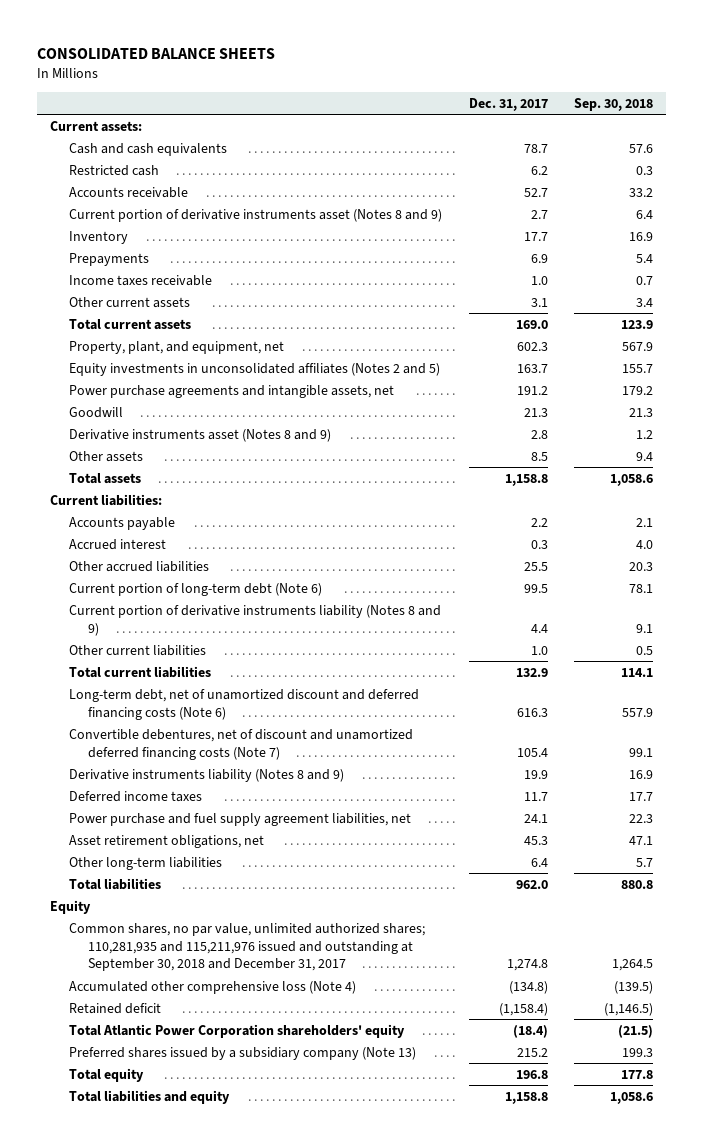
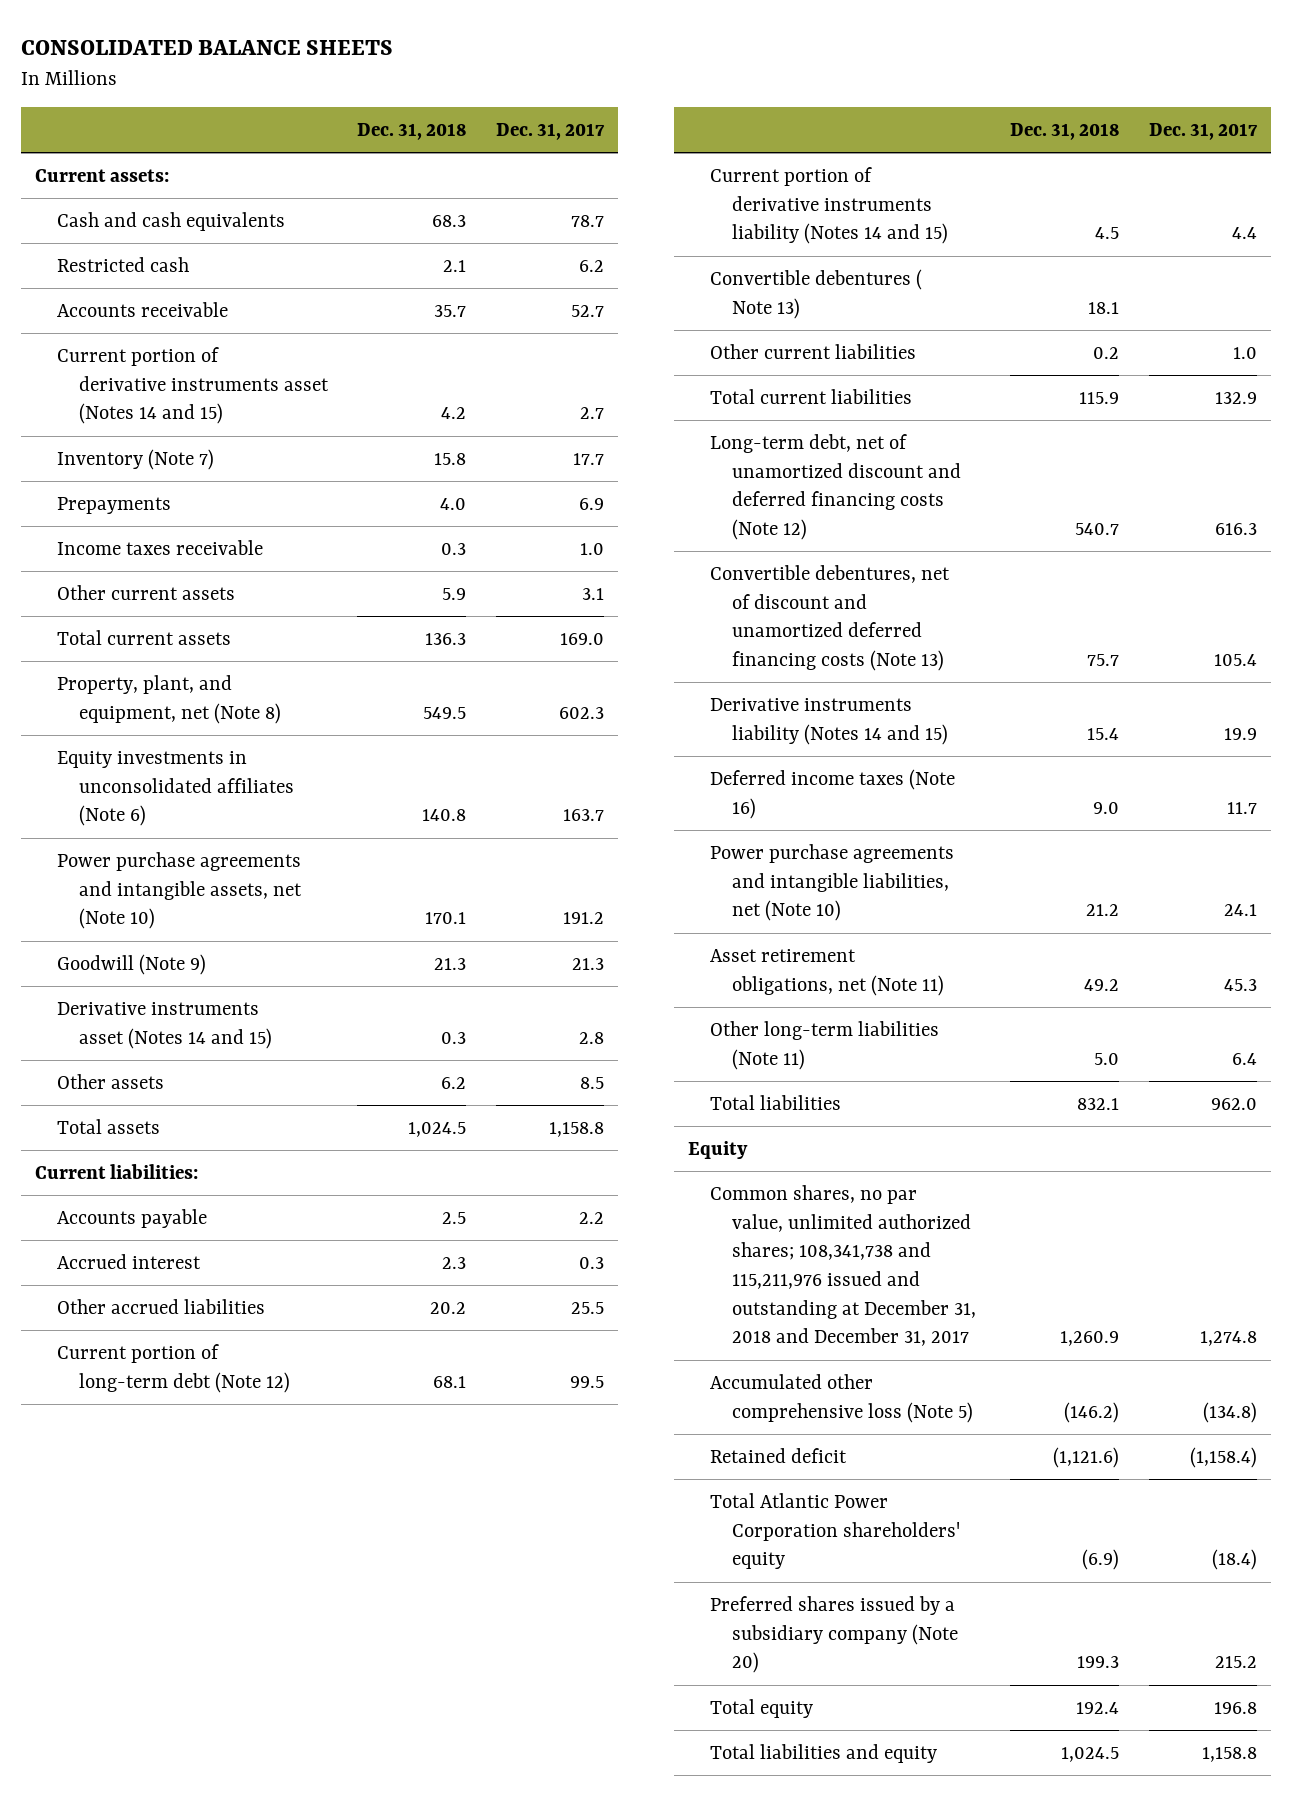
[573,97,653,111] Sep. 30, 2018 -> none
none -> [357,123,467,141] Dec. 31, 2018
[69,208,443,222] Current portion of derivative instruments asset (Notes 8 and 9) -> [57,346,329,425] Current portion of derivative instruments asset (Notes 14 and 15)
[69,230,129,244] Inventory -> [57,448,215,470] Inventory (Note 7)
[69,340,285,354] Property, plant, and equipment, net -> [57,674,281,724] Property, plant, and equipment, net (Note 8)
[69,362,441,376] Equity investments in unconsolidated affiliates (Notes 2 and 5) -> [57,750,294,827] Equity investments in unconsolidated affiliates (Note 6)
[69,384,395,398] Power purchase agreements and intangible assets, net -> [57,851,302,930] Power purchase agreements and intangible assets, net (Note 10)
[69,406,124,418] Goodwill -> [57,953,207,975] Goodwill (Note 9)
[69,428,332,442] Derivative instruments asset (Notes 8 and 9) -> [57,1001,272,1049] Derivative instruments asset (Notes 14 and 15)
[69,582,323,596] Current portion of long-term debt (Note 6) -> [57,1343,290,1393] Current portion of long-term debt (Note 12)
[69,604,442,636] Current portion of derivative instruments liability (Notes 8 and 9) -> [710,166,948,245] Current portion of derivative instruments liability (Notes 14 and 15)
none -> [710,268,923,319] Convertible debentures ( Note 13)
[69,688,420,720] Long-term debt, net of unamortized discount and deferred financing costs (Note 6) -> [710,433,961,541] Long-term debt, net of unamortized discount and deferred financing costs (Note 12)
[69,728,414,760] Convertible debentures, net of discount and unamortized deferred financing costs (Note 7) -> [710,564,951,672] Convertible debentures, net of discount and unamortized deferred financing costs (Note 13)
[69,768,345,782] Derivative instruments liability (Notes 8 and 9) -> [710,697,948,745] Derivative instruments liability (Notes 14 and 15)
[69,790,203,802] Deferred income taxes -> [710,768,956,819] Deferred income taxes (Note 16)
[69,812,412,826] Power purchase and fuel supply agreement liabilities, net -> [710,843,955,922] Power purchase agreements and intangible liabilities, net (Note 10)
[69,834,265,848] Asset retirement obligations, net -> [710,948,944,996] Asset retirement obligations, net (Note 11)
[69,856,223,870] Other long-term liabilities -> [710,1020,940,1070] Other long-term liabilities (Note 11)
[69,922,426,972] Common shares, no par value, unlimited authorized shares; 110,281,935 and 115,211,976 issued and outstanding at September 30, 2018 and December 31, 2017 -> [710,1184,976,1347] Common shares, no par value, unlimited authorized shares; 108,341,738 and 115,211,976 issued and outstanding at December 31, 2018 and December 31, 2017
[69,980,357,994] Accumulated other comprehensive loss (Note 4) -> [710,1373,973,1423] Accumulated other comprehensive loss (Note 5)
[69,1046,417,1060] Preferred shares issued by a subsidiary company (Note 13) -> [710,1595,958,1674] Preferred shares issued by a subsidiary company (Note 20)

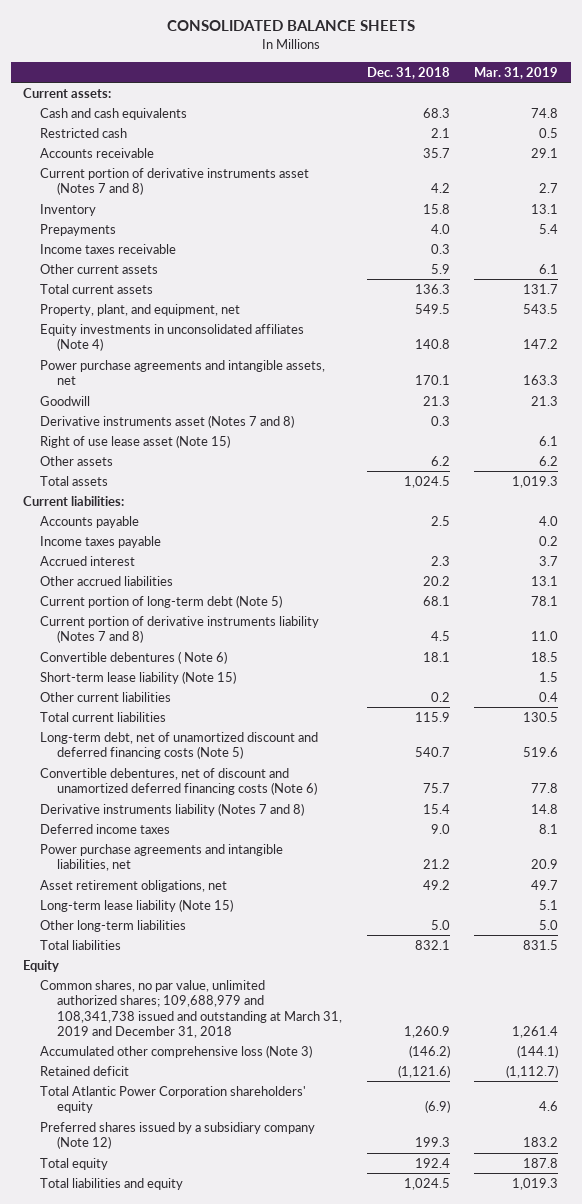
[495,123,605,141] Dec. 31, 2017 -> none
none -> [474,66,559,79] Mar. 31, 2019
[57,346,329,425] Current portion of derivative instruments asset (Notes 14 and 15) -> [40,167,310,196] Current portion of derivative instruments asset (Notes 7 and 8)
[57,448,215,470] Inventory (Note 7) -> [40,203,97,216] Inventory
[57,674,281,724] Property, plant, and equipment, net (Note 8) -> [40,303,241,316] Property, plant, and equipment, net
[57,750,294,827] Equity investments in unconsolidated affiliates (Note 6) -> [40,323,305,352] Equity investments in unconsolidated affiliates (Note 4)
[57,851,302,930] Power purchase agreements and intangible assets, net (Note 10) -> [40,359,326,386] Power purchase agreements and intangible assets, net
[57,953,207,975] Goodwill (Note 9) -> [40,395,91,406] Goodwill
[57,1001,272,1049] Derivative instruments asset (Notes 14 and 15) -> [40,414,295,428] Derivative instruments asset (Notes 7 and 8)
none -> [40,434,231,448] Right of use lease asset (Note 15)
none -> [40,535,162,548] Income taxes payable
[57,1343,290,1393] Current portion of long-term debt (Note 12) -> [40,594,283,608] Current portion of long-term debt (Note 5)
[710,166,948,245] Current portion of derivative instruments liability (Notes 14 and 15) -> [40,615,320,644] Current portion of derivative instruments liability (Notes 7 and 8)
[710,268,923,319] Convertible debentures ( Note 13) -> [40,650,228,664] Convertible debentures ( Note 6)
none -> [40,670,237,684] Short-term lease liability (Note 15)
[710,433,961,541] Long-term debt, net of unamortized discount and deferred financing costs (Note 12) -> [40,731,319,760] Long-term debt, net of unamortized discount and deferred financing costs (Note 5)
[710,564,951,672] Convertible debentures, net of discount and unamortized deferred financing costs (Note 13) -> [40,767,318,796] Convertible debentures, net of discount and unamortized deferred financing costs (Note 6)
[710,697,948,745] Derivative instruments liability (Notes 14 and 15) -> [40,802,305,816] Derivative instruments liability (Notes 7 and 8)
[710,768,956,819] Deferred income taxes (Note 16) -> [40,823,171,834] Deferred income taxes
[710,843,955,922] Power purchase agreements and intangible liabilities, net (Note 10) -> [40,843,284,872] Power purchase agreements and intangible liabilities, net
[710,948,944,996] Asset retirement obligations, net (Note 11) -> [40,879,228,892] Asset retirement obligations, net
none -> [40,898,234,912] Long-term lease liability (Note 15)
[710,1020,940,1070] Other long-term liabilities (Note 11) -> [40,919,187,932] Other long-term liabilities
[710,1184,976,1347] Common shares, no par value, unlimited authorized shares; 108,341,738 and 115,211,976 issued and outstanding at December 31, 2018 and December 31, 2017 -> [40,979,343,1039] Common shares, no par value, unlimited authorized shares; 109,688,979 and 108,341,738 issued and outstanding at March 31, 2019 and December 31, 2018
[710,1373,973,1423] Accumulated other comprehensive loss (Note 5) -> [40,1044,313,1058] Accumulated other comprehensive loss (Note 3)
[710,1595,958,1674] Preferred shares issued by a subsidiary company (Note 20) -> [40,1121,316,1150] Preferred shares issued by a subsidiary company (Note 12)

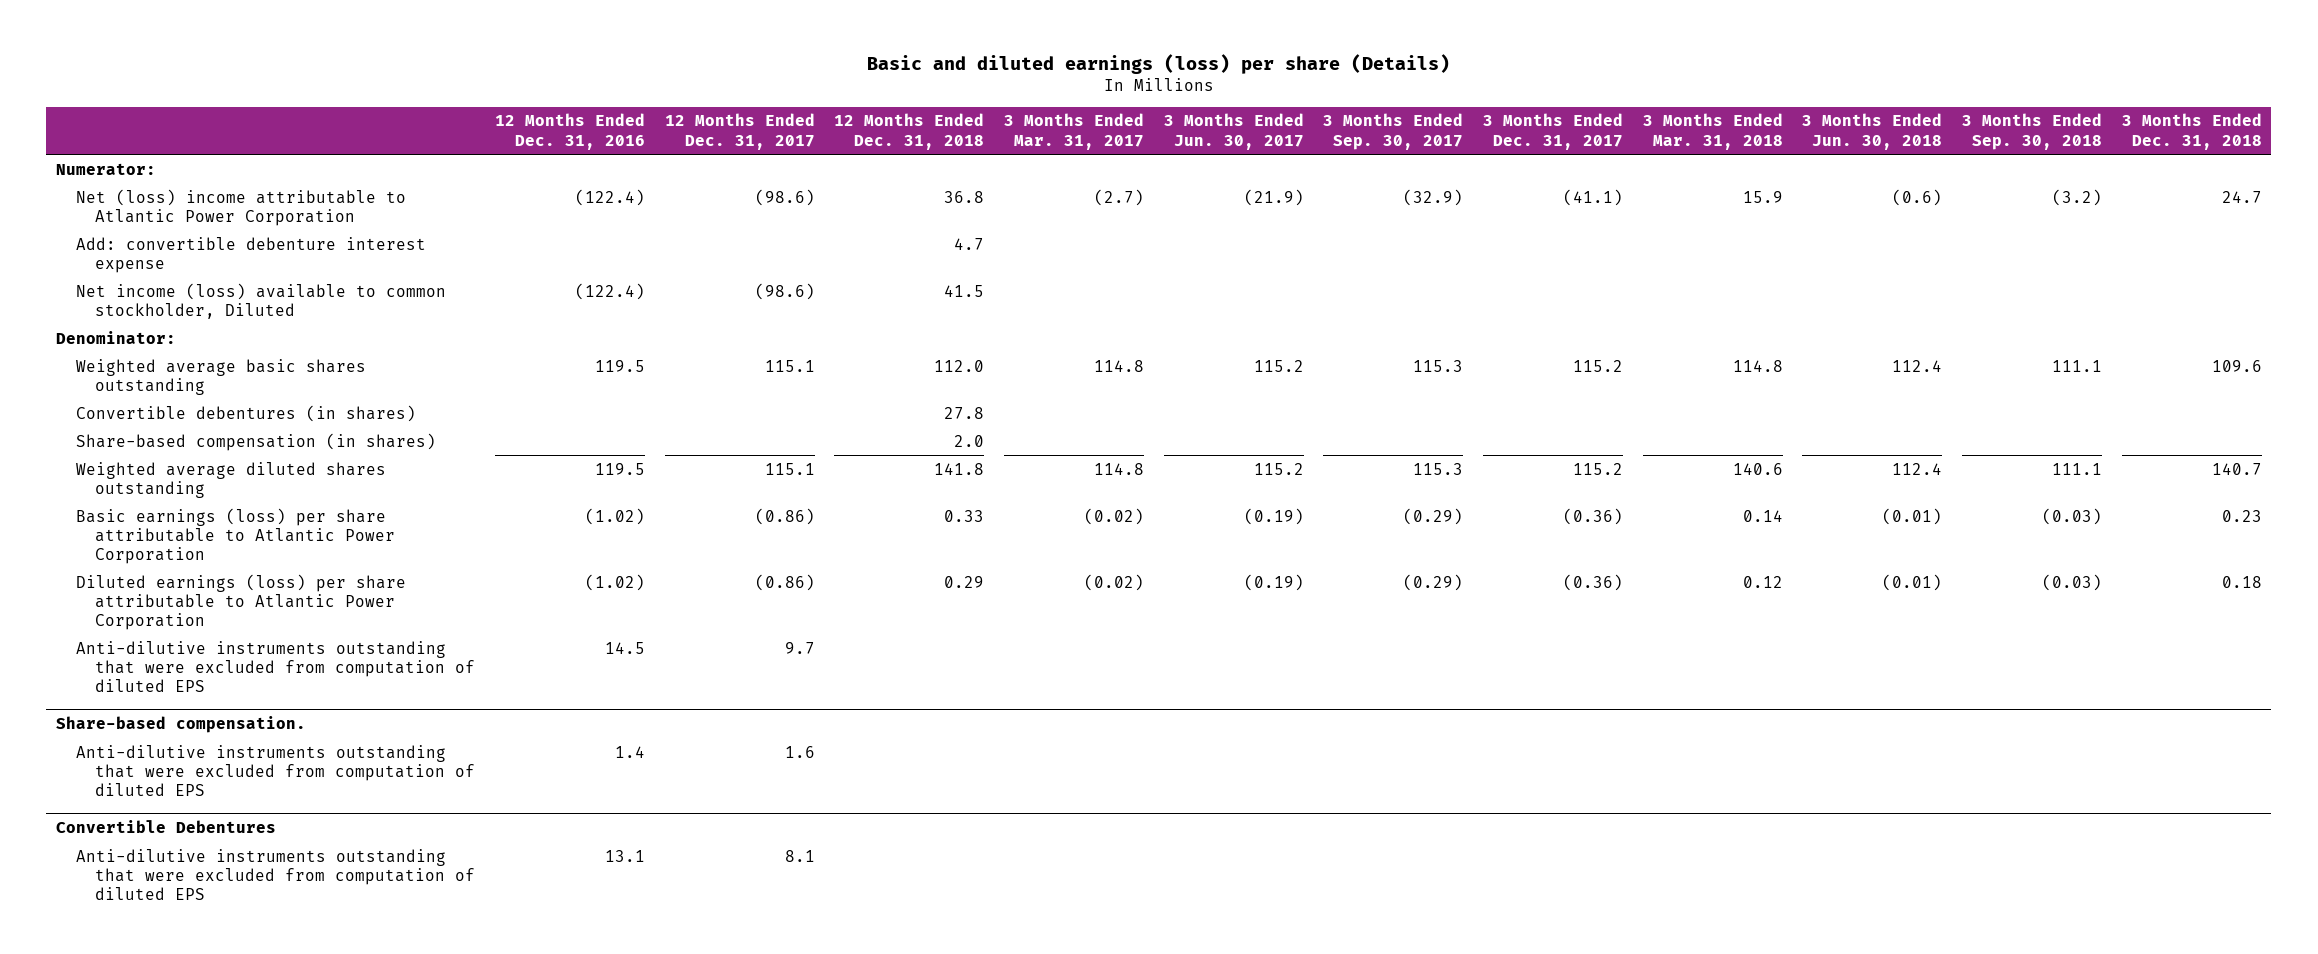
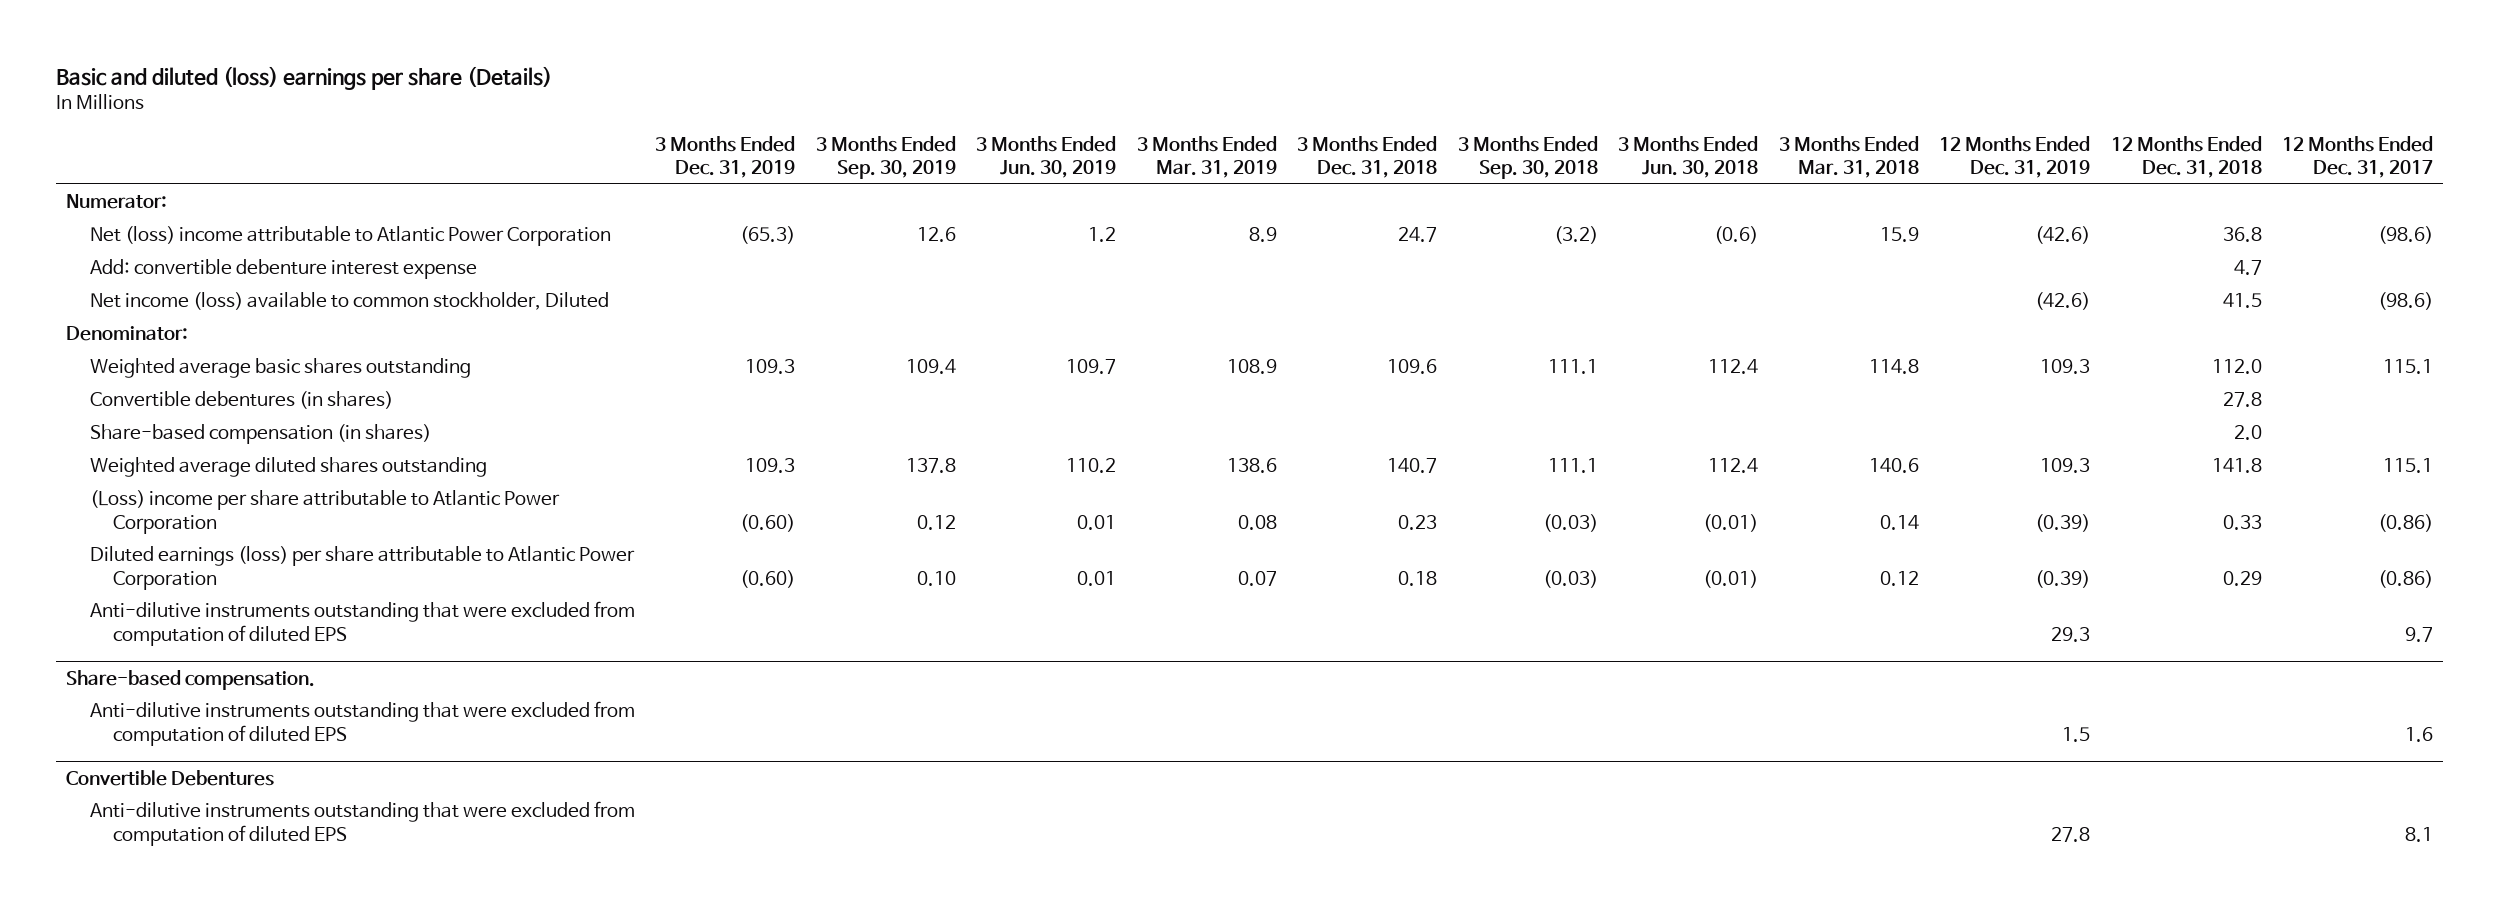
[866,54,1450,75] Basic and diluted earnings (loss) per share (Details) -> [55,66,552,91] Basic and diluted (loss) earnings per share (Details)
[495,113,646,150] 12 Months Ended Dec. 31, 2016 -> none
[1004,113,1145,150] 3 Months Ended Mar. 31, 2017 -> none
[1163,113,1304,150] 3 Months Ended Jun. 30, 2017 -> none
[1323,113,1464,150] 3 Months Ended Sep. 30, 2017 -> none
[1483,113,1624,150] 3 Months Ended Dec. 31, 2017 -> none
none -> [655,135,796,179] 3 Months Ended Dec. 31, 2019
none -> [815,135,956,180] 3 Months Ended Sep. 30, 2019
none -> [976,135,1117,179] 3 Months Ended Jun. 30, 2019
none -> [1136,135,1277,179] 3 Months Ended Mar. 31, 2019
none -> [1939,135,2091,179] 12 Months Ended Dec. 31, 2019
[75,507,396,564] Basic earnings (loss) per share attributable to Atlantic Power Corporation -> [89,489,560,534] (Loss) income per share attributable to Atlantic Power Corporation

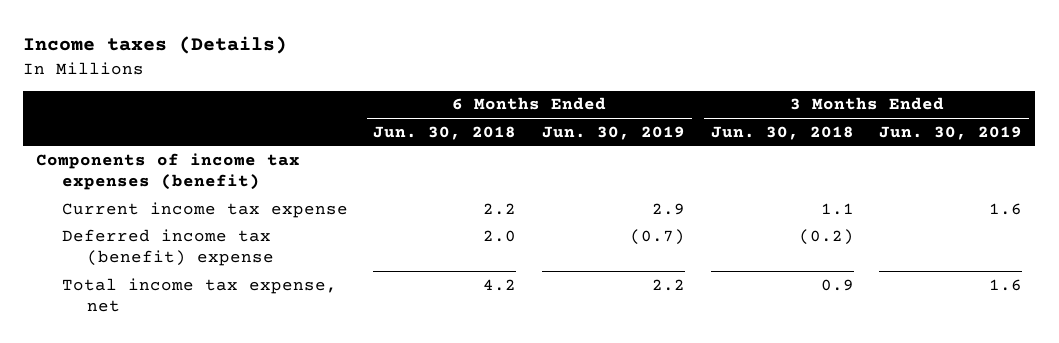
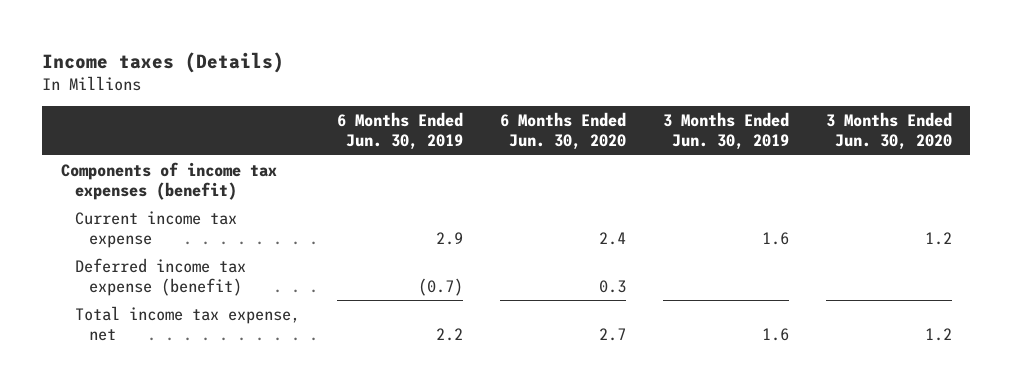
[373,125,517,140] Jun. 30, 2018 -> none
[710,125,854,140] Jun. 30, 2018 -> none
none -> [499,112,626,151] 6 Months Ended Jun. 30, 2020
none -> [825,112,952,151] 3 Months Ended Jun. 30, 2020
[61,228,275,267] Deferred income tax (benefit) expense -> [74,257,246,296] Deferred income tax expense (benefit)

